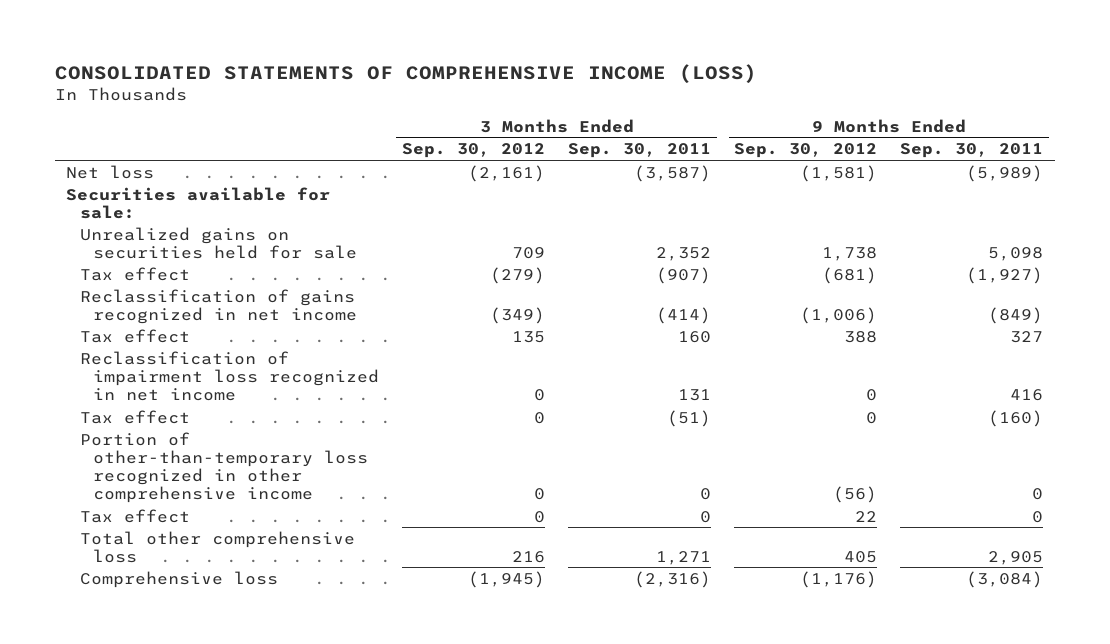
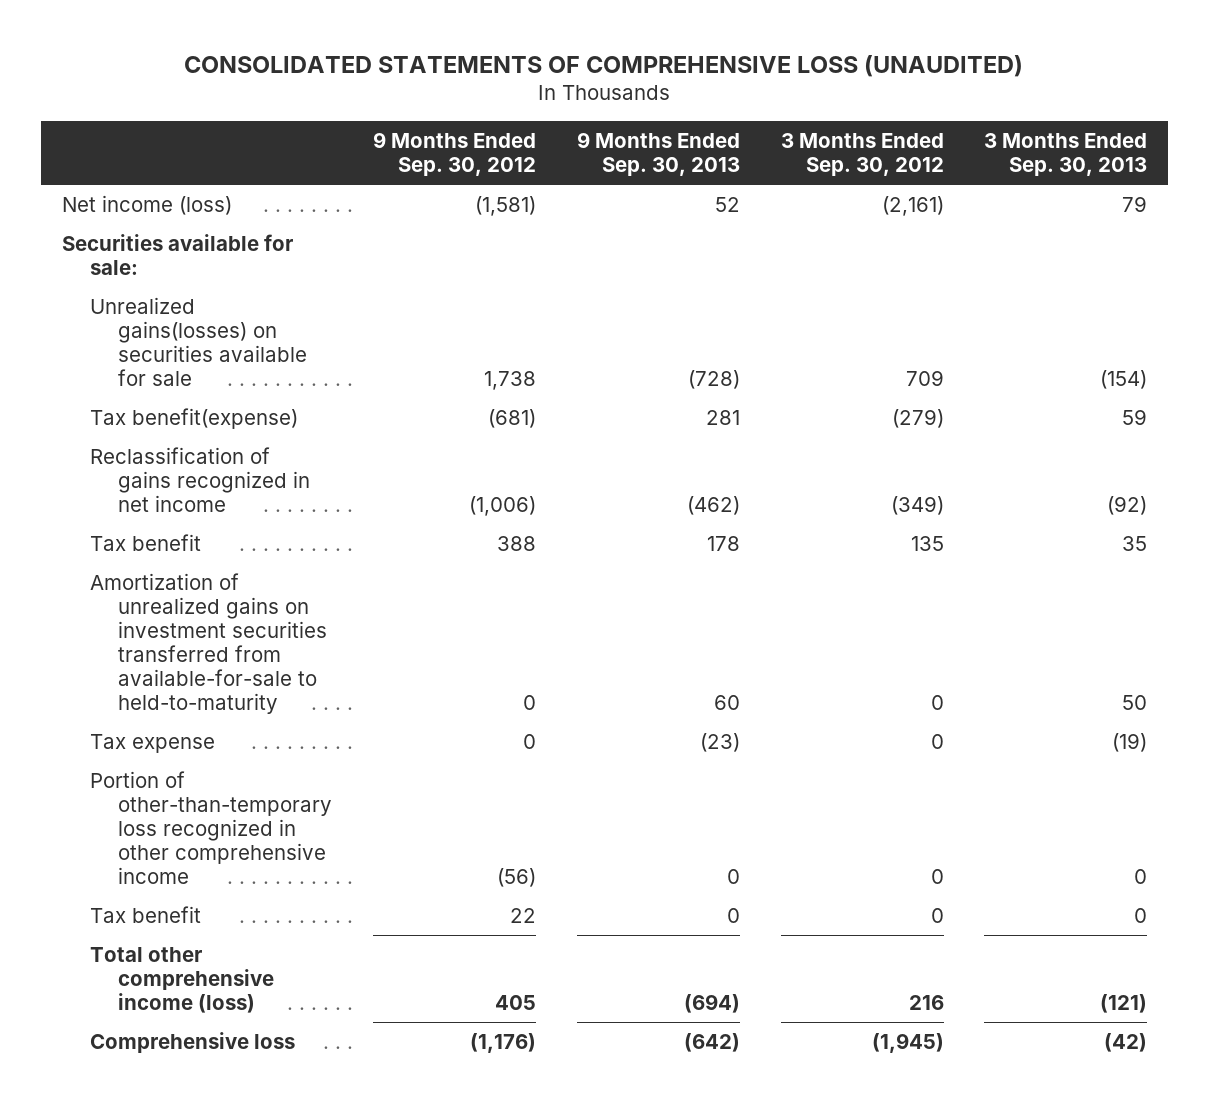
[54,63,757,83] CONSOLIDATED STATEMENTS OF COMPREHENSIVE INCOME (LOSS) -> [184,54,1024,77] CONSOLIDATED STATEMENTS OF COMPREHENSIVE LOSS (UNAUDITED)
[568,143,712,159] Sep. 30, 2011 -> none
[900,143,1044,159] Sep. 30, 2011 -> none
none -> [576,131,740,176] 9 Months Ended Sep. 30, 2013
none -> [984,132,1148,176] 3 Months Ended Sep. 30, 2013
[66,164,155,179] Net loss -> [61,195,232,216] Net income (loss)
[79,226,358,259] Unrealized gains on securities held for sale -> [89,297,308,387] Unrealized gains(losses) on securities available for sale
[79,266,190,281] Tax effect -> [89,408,298,430] Tax benefit(expense)
[79,350,380,401] Reclassification of impairment loss recognized in net income -> none
[79,409,190,424] Tax effect -> none
[79,328,190,343] Tax effect -> [89,534,201,552] Tax benefit
none -> [89,573,328,715] Amortization of unrealized gains on investment securities transferred from available-for-sale to held-to-maturity
none -> [89,734,215,754] Tax expense
[79,508,190,523] Tax effect -> [89,906,201,924] Tax benefit
[79,530,355,563] Total other comprehensive loss -> [89,947,275,1014] Total other comprehensive income (loss)

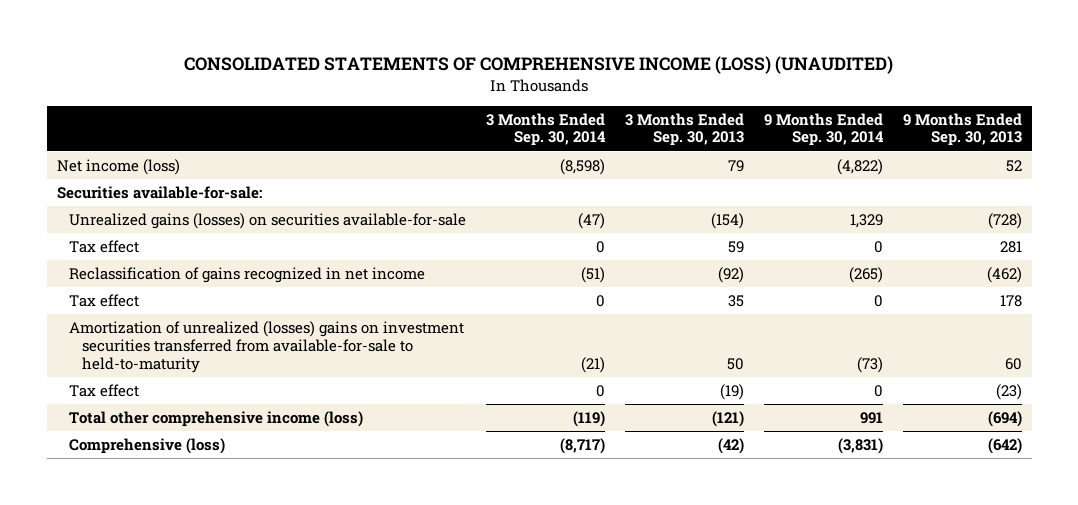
[184,54,1024,77] CONSOLIDATED STATEMENTS OF COMPREHENSIVE LOSS (UNAUDITED) -> [184,56,894,75] CONSOLIDATED STATEMENTS OF COMPREHENSIVE INCOME (LOSS) (UNAUDITED)
[373,131,537,176] 9 Months Ended Sep. 30, 2012 -> none
[780,132,944,176] 3 Months Ended Sep. 30, 2012 -> none
none -> [486,112,607,147] 3 Months Ended Sep. 30, 2014
none -> [763,112,884,147] 9 Months Ended Sep. 30, 2014
[61,234,293,276] Securities available for sale: -> [56,186,262,200] Securities available-for-sale:
[89,297,308,387] Unrealized gains(losses) on securities available for sale -> [69,213,467,230] Unrealized gains (losses) on securities available-for-sale
[89,408,298,430] Tax benefit(expense) -> [69,240,140,254] Tax effect
[89,771,333,885] Portion of other-than-temporary loss recognized in other comprehensive income -> none
[89,906,201,924] Tax benefit -> none
[89,534,201,552] Tax benefit -> [69,294,140,308] Tax effect
[89,573,328,715] Amortization of unrealized gains on investment securities transferred from available-for-sale to held-to-maturity -> [69,321,465,373] Amortization of unrealized (losses) gains on investment securities transferred from available-for-sale to held-to-maturity
[89,734,215,754] Tax expense -> [69,384,140,398] Tax effect
[89,1032,295,1054] Comprehensive loss -> [69,438,226,455] Comprehensive (loss)

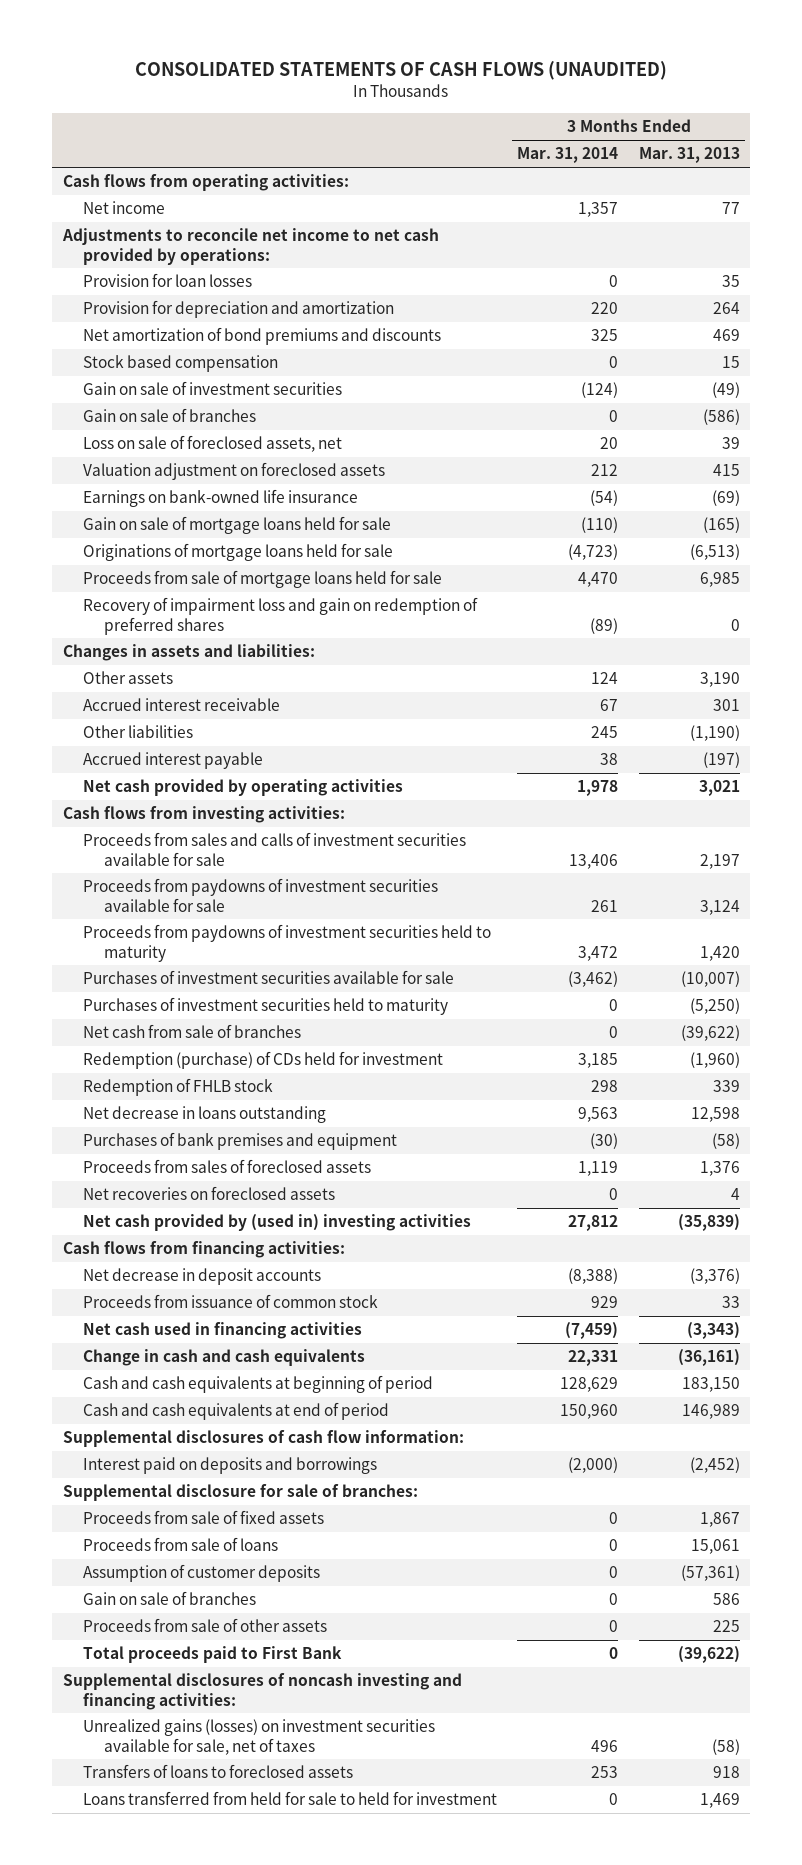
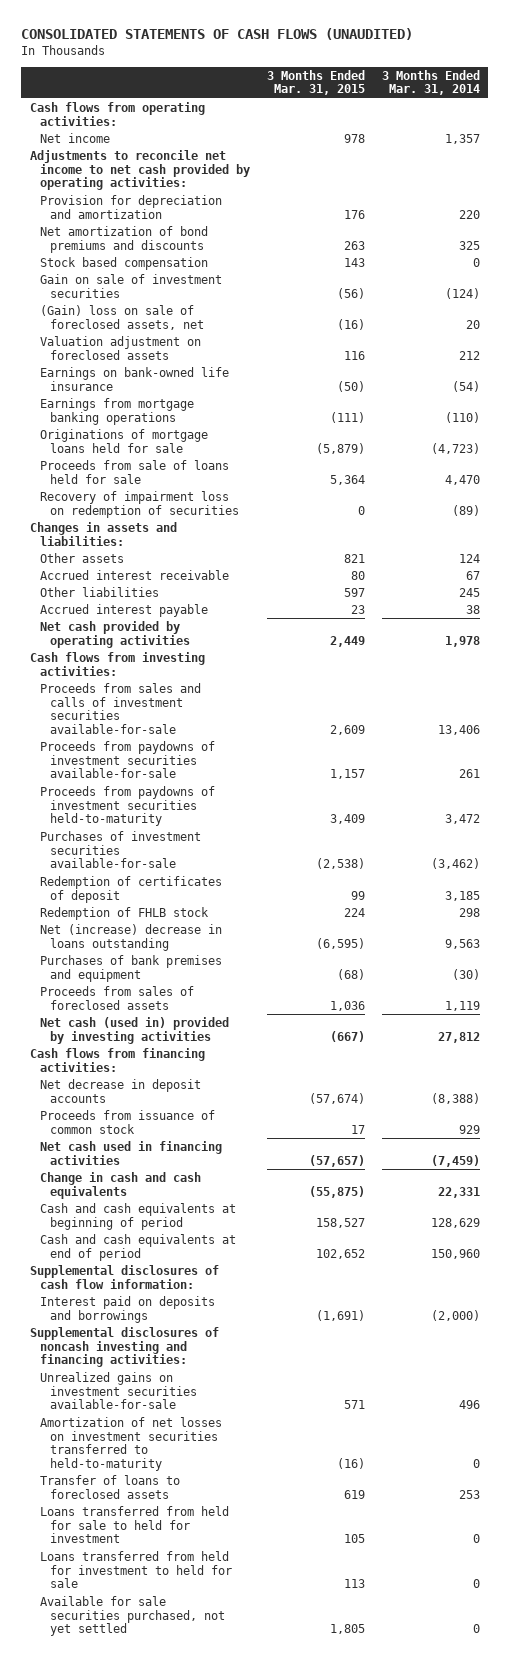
[638,147,740,164] Mar. 31, 2013 -> none
none -> [266,69,365,96] 3 Months Ended Mar. 31, 2015
[83,273,253,288] Provision for loan losses -> none
[61,228,439,265] Adjustments to reconcile net income to net cash provided by operations: -> [29,149,250,191] Adjustments to reconcile net income to net cash provided by operating activities:
[83,408,257,423] Gain on sale of branches -> none
[83,435,343,453] Loss on sale of foreclosed assets, net -> [39,304,204,330] (Gain) loss on sale of foreclosed assets, net
[83,516,392,535] Gain on sale of mortgage loans held for sale -> [39,397,194,425] Earnings from mortgage banking operations
[83,570,443,589] Proceeds from sale of mortgage loans held for sale -> [39,459,229,484] Proceeds from sale of loans held for sale
[83,597,479,635] Recovery of impairment loss and gain on redemption of preferred shares -> [39,490,239,518] Recovery of impairment loss on redemption of securities
[83,997,449,1016] Purchases of investment securities held to maturity -> none
[83,1024,302,1039] Net cash from sale of branches -> none
[83,832,467,866] Proceeds from sales and calls of investment securities available for sale -> [39,682,201,734] Proceeds from sales and calls of investment securities available-for-sale
[83,878,439,912] Proceeds from paydowns of investment securities available for sale -> [39,740,215,779] Proceeds from paydowns of investment securities available-for-sale
[83,924,492,962] Proceeds from paydowns of investment securities held to maturity -> [39,785,215,827] Proceeds from paydowns of investment securities held-to-maturity
[83,970,455,985] Purchases of investment securities available for sale -> [39,830,201,869] Purchases of investment securities available-for-sale
[83,1051,444,1070] Redemption (purchase) of CDs held for investment -> [39,875,222,903] Redemption of certificates of deposit
[83,1106,327,1124] Net decrease in loans outstanding -> [39,923,222,951] Net (increase) decrease in loans outstanding
[83,1186,336,1201] Net recoveries on foreclosed assets -> none
[83,1214,472,1232] Net cash provided by (used in) investing activities -> [39,1016,229,1044] Net cash (used in) provided by investing activities
[62,1484,418,1502] Supplemental disclosure for sale of branches: -> none
[83,1510,325,1525] Proceeds from sale of fixed assets -> none
[83,1537,279,1552] Proceeds from sale of loans -> none
[83,1564,321,1583] Assumption of customer deposits -> none
[83,1591,257,1606] Gain on sale of branches -> none
[83,1618,328,1633] Proceeds from sale of other assets -> none
[83,1646,343,1664] Total proceeds paid to First Bank -> none
[83,1719,436,1755] Unrealized gains (losses) on investment securities available for sale, net of taxes -> [39,1371,197,1410] Unrealized gains on investment securities available-for-sale
none -> [39,1416,222,1471] Amortization of net losses on investment securities transferred to held-to-maturity
[83,1764,354,1779] Transfers of loans to foreclosed assets -> [39,1474,180,1499] Transfer of loans to foreclosed assets
none -> [39,1550,232,1589] Loans transferred from held for investment to held for sale
none -> [39,1595,225,1637] Available for sale securities purchased, not yet settled

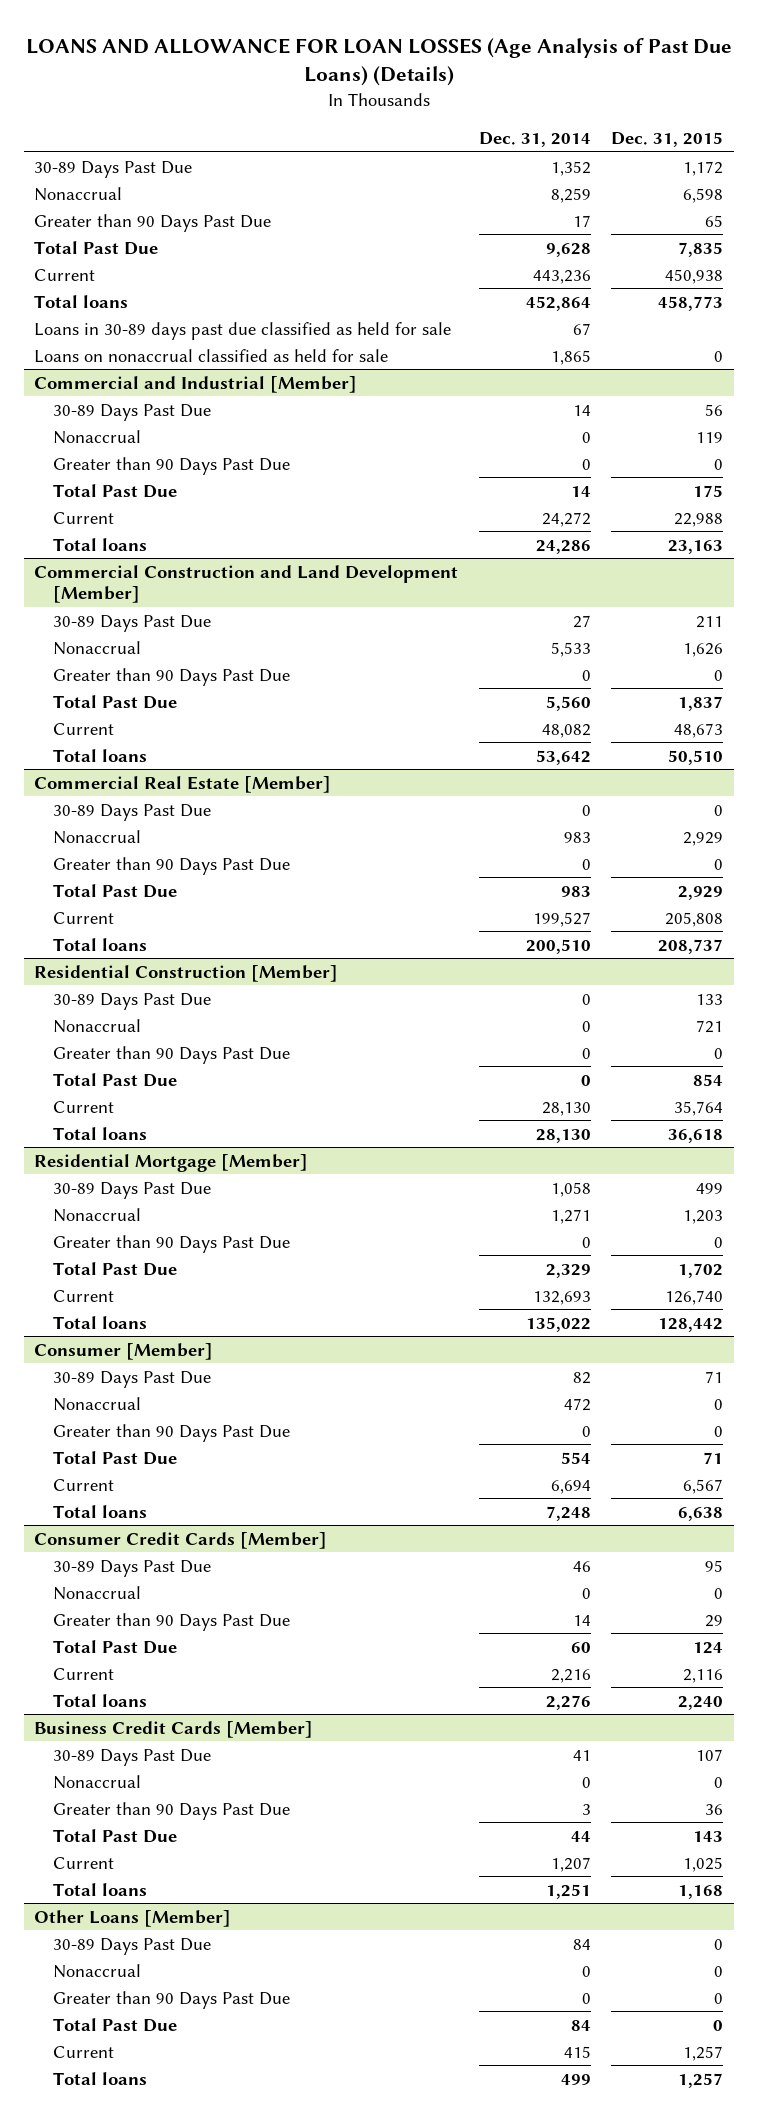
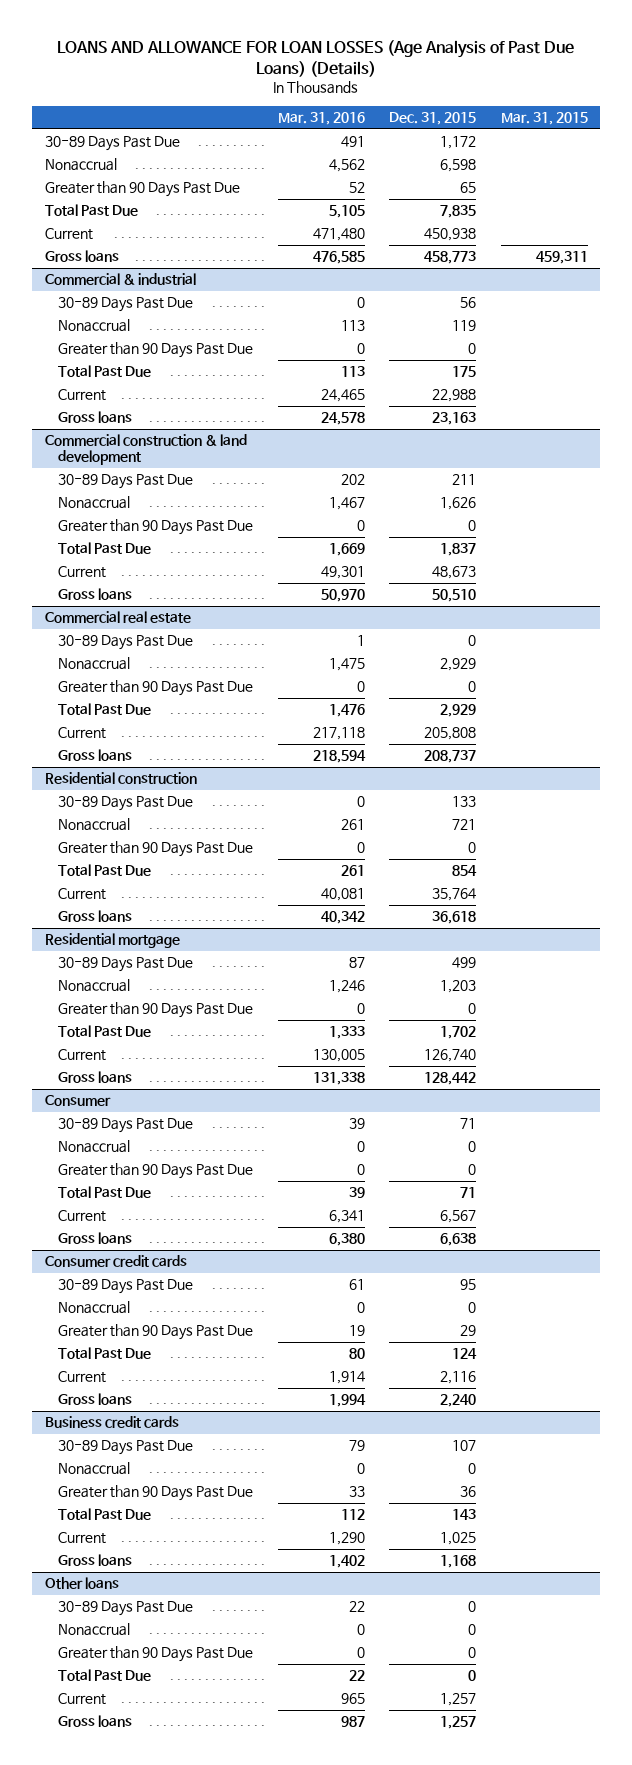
[478,131,591,147] Dec. 31, 2014 -> none
none -> [277,112,365,126] Mar. 31, 2016
none -> [500,112,588,126] Mar. 31, 2015
[34,321,452,340] Loans in 30-89 days past due classified as held for sale -> none
[34,348,389,363] Loans on nonaccrual classified as held for sale -> none
[34,294,129,308] Total loans -> [44,250,119,263] Gross loans
[34,375,358,393] Commercial and Industrial [Member] -> [44,273,196,286] Commercial & industrial
[53,537,148,551] Total loans -> [58,411,133,424] Gross loans
[34,564,459,603] Commercial Construction and Land Development [Member] -> [44,434,247,466] Commercial construction & land development
[53,748,148,762] Total loans -> [58,588,133,601] Gross loans
[34,775,332,793] Commercial Real Estate [Member] -> [44,611,191,624] Commercial real estate
[53,937,148,951] Total loans -> [58,749,133,762] Gross loans
[34,964,339,982] Residential Construction [Member] -> [44,772,197,785] Residential construction
[53,1126,148,1140] Total loans -> [58,910,133,923] Gross loans
[34,1153,309,1172] Residential Mortgage [Member] -> [44,933,180,949] Residential mortgage
[53,1315,148,1329] Total loans -> [58,1071,133,1084] Gross loans
[34,1342,214,1360] Consumer [Member] -> [44,1095,111,1107] Consumer
[53,1504,148,1518] Total loans -> [58,1232,133,1245] Gross loans
[34,1531,328,1549] Consumer Credit Cards [Member] -> [44,1255,187,1268] Consumer credit cards
[53,1693,148,1707] Total loans -> [58,1393,133,1406] Gross loans
[34,1720,314,1738] Business Credit Cards [Member] -> [44,1416,179,1429] Business credit cards
[53,1882,148,1896] Total loans -> [58,1554,133,1567] Gross loans
[34,1909,232,1927] Other Loans [Member] -> [44,1577,119,1590] Other loans
[53,2071,148,2085] Total loans -> [58,1715,133,1728] Gross loans

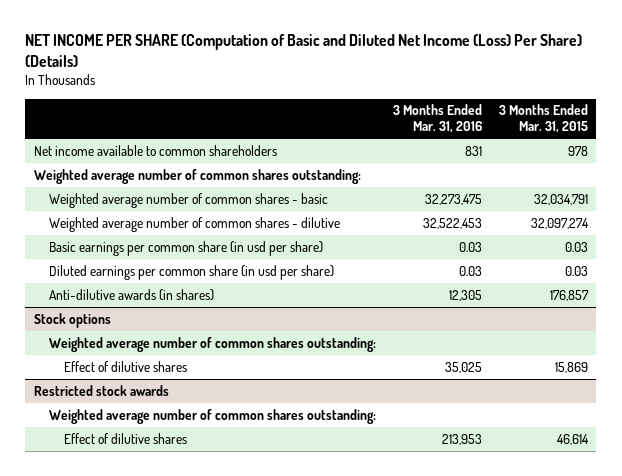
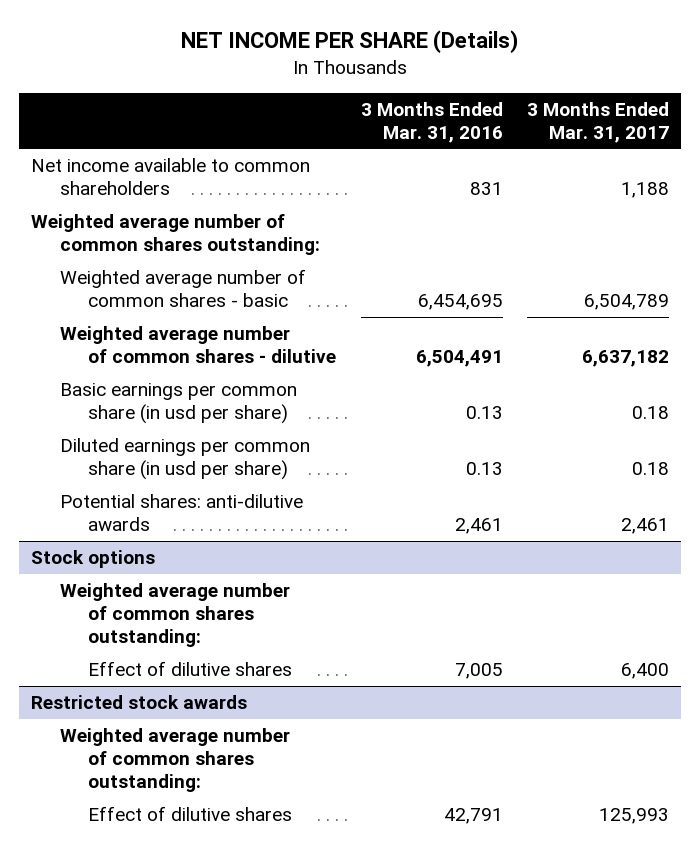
[25,34,583,68] NET INCOME PER SHARE (Computation of Basic and Diluted Net Income (Loss) Per Share) (Details) -> [181,30,519,54] NET INCOME PER SHARE (Details)
[498,104,588,134] 3 Months Ended Mar. 31, 2015 -> none
none -> [527,101,670,143] 3 Months Ended Mar. 31, 2017
[424,193,482,205] 32,273,475 -> [417,294,503,311] 6,454,695
[422,217,482,229] 32,522,453 -> [415,350,503,368] 6,504,491
[458,241,482,252] 0.03 -> [465,406,503,420] 0.13
[458,265,482,276] 0.03 -> [465,462,503,476] 0.13
[48,288,214,301] Anti-dilutive awards (in shares) -> [59,494,303,532] Potential shares: anti-dilutive awards
[448,289,482,301] 12,305 -> [454,518,503,535] 2,461
[444,361,482,373] 35,025 -> [454,663,503,680] 7,005
[441,433,482,445] 213,953 -> [443,808,503,825] 42,791

